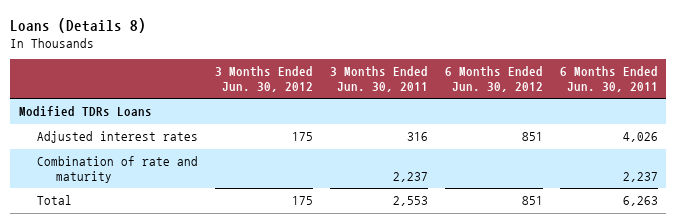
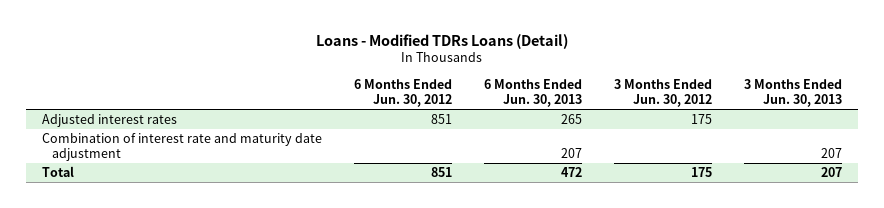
[10,17,147,33] Loans (Details 8) -> [315,33,568,49] Loans - Modified TDRs Loans (Detail)
[330,66,429,93] 3 Months Ended Jun. 30, 2011 -> none
[559,66,658,93] 6 Months Ended Jun. 30, 2011 -> none
none -> [483,79,582,108] 6 Months Ended Jun. 30, 2013
none -> [743,79,842,108] 3 Months Ended Jun. 30, 2013
[18,106,152,117] Modified TDRs Loans -> none
[37,156,199,183] Combination of rate and maturity -> [41,133,322,162] Combination of interest rate and maturity date adjustment

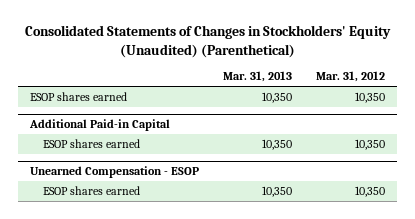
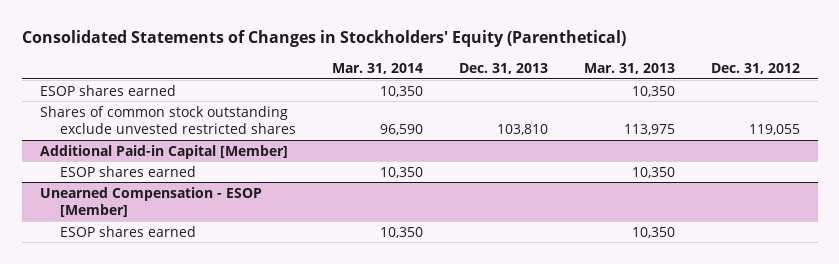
[24,25,391,58] Consolidated Statements of Changes in Stockholders' Equity (Unaudited) (Parenthetical) -> [21,30,626,48] Consolidated Statements of Changes in Stockholders' Equity (Parenthetical)
[316,71,386,83] Mar. 31, 2012 -> none
none -> [331,62,423,74] Mar. 31, 2014
none -> [458,62,548,74] Dec. 31, 2013
none -> [710,62,800,74] Dec. 31, 2012
none -> [39,105,296,135] Shares of common stock outstanding exclude unvested restricted shares
[29,119,171,132] Additional Paid-in Capital -> [39,144,288,159] Additional Paid-in Capital [Member]
[30,166,200,179] Unearned Compensation - ESOP -> [39,186,262,218] Unearned Compensation - ESOP [Member]

